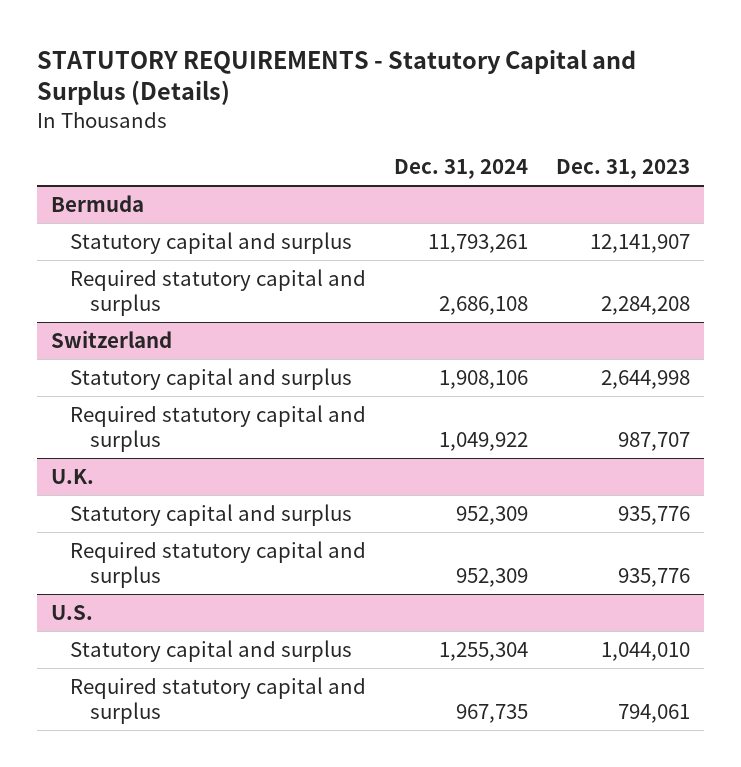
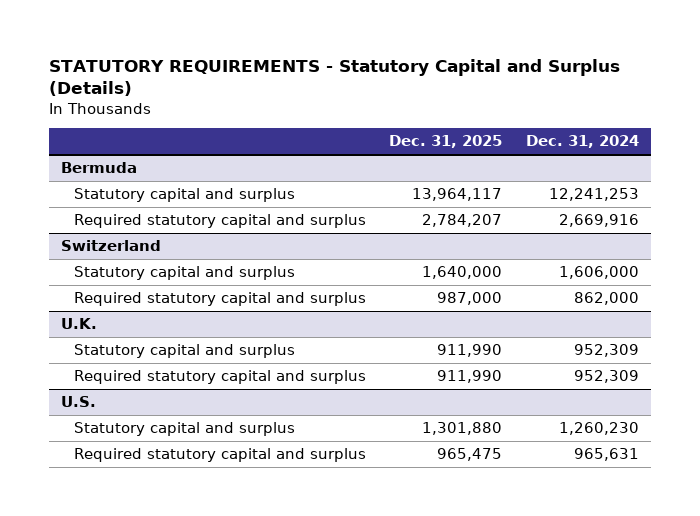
[556,159,691,180] Dec. 31, 2023 -> none
none -> [389,135,503,149] Dec. 31, 2025
[428,234,529,254] 11,793,261 -> [549,188,640,202] 12,241,253
[439,295,529,315] 2,686,108 -> [559,214,640,228] 2,669,916
[439,370,529,390] 1,908,106 -> [559,266,640,280] 1,606,000
[439,431,529,451] 1,049,922 -> [574,292,640,306] 862,000
[439,642,529,662] 1,255,304 -> [559,422,640,436] 1,260,230
[456,703,529,723] 967,735 -> [574,448,640,462] 965,631

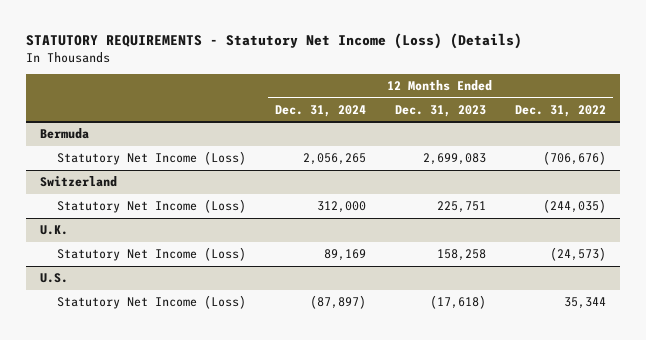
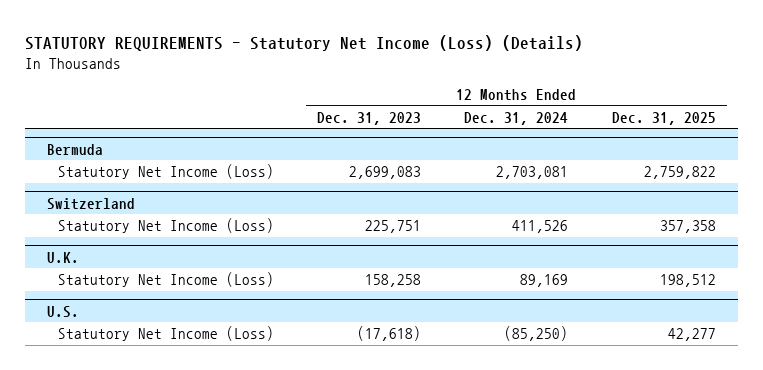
[514,104,606,117] Dec. 31, 2022 -> none
none -> [611,111,716,125] Dec. 31, 2025
[302,153,366,166] 2,056,265 -> [496,166,569,180] 2,703,081
[316,201,366,214] 312,000 -> [512,220,569,234] 411,526
[309,295,366,310] (87,897) -> [504,326,569,342] (85,250)

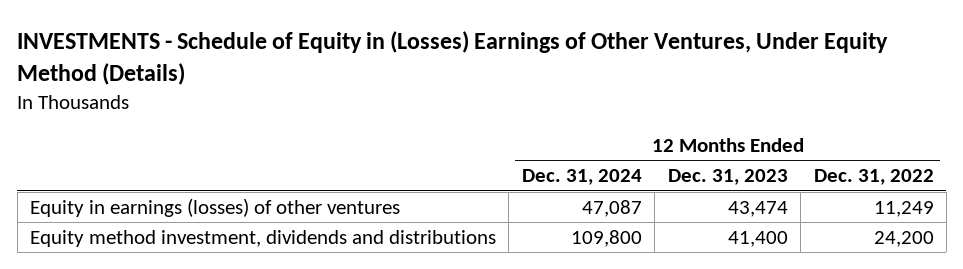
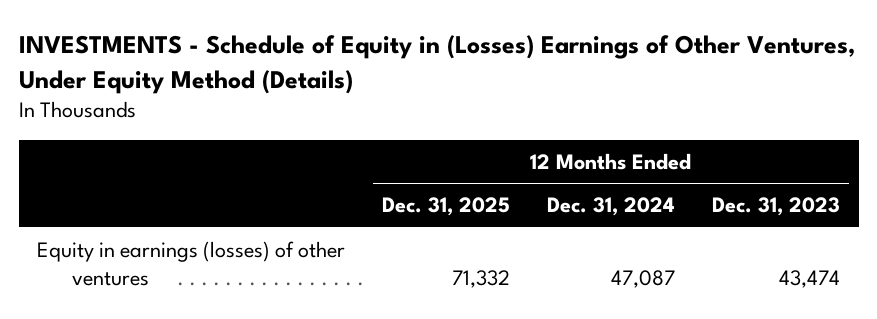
[813,169,934,186] Dec. 31, 2022 -> none
none -> [382,197,511,217] Dec. 31, 2025
[29,229,496,247] Equity method investment, dividends and distributions -> none

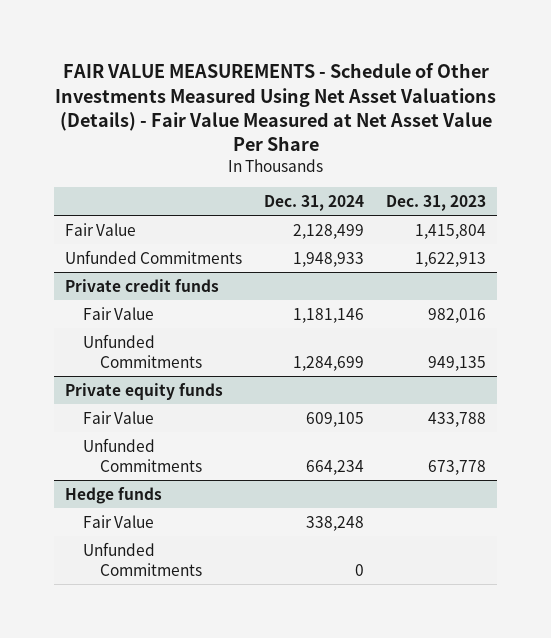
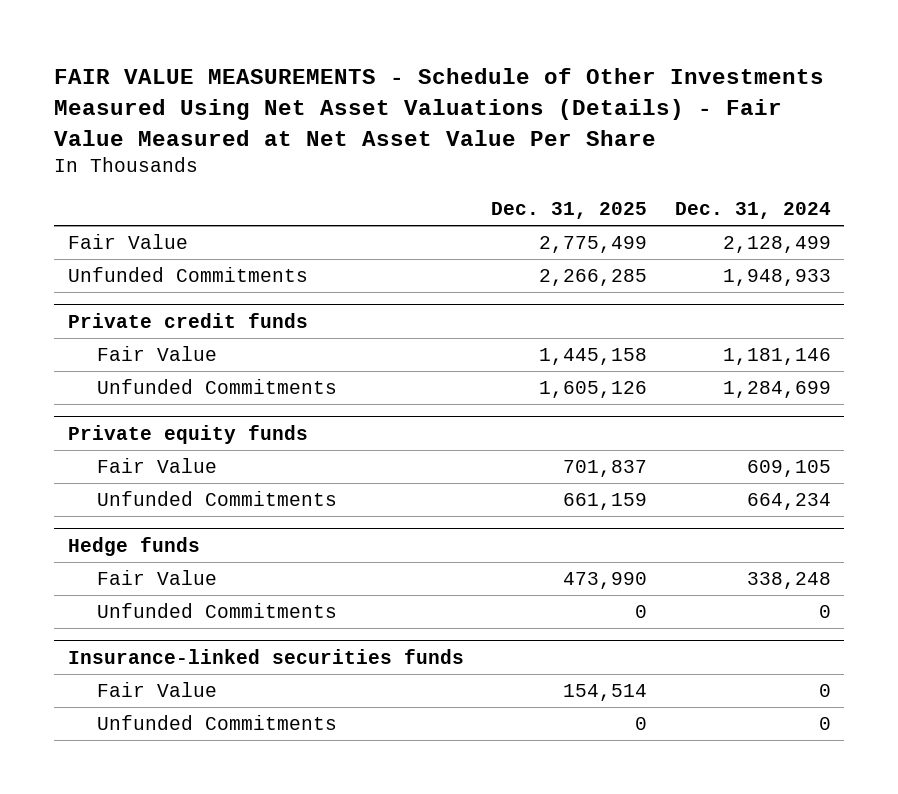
[385,195,486,212] Dec. 31, 2023 -> none
none -> [491,202,648,220] Dec. 31, 2025
none -> [67,648,464,664] Insurance-linked securities funds
none -> [96,682,217,698] Fair Value
none -> [96,715,337,731] Unfunded Commitments

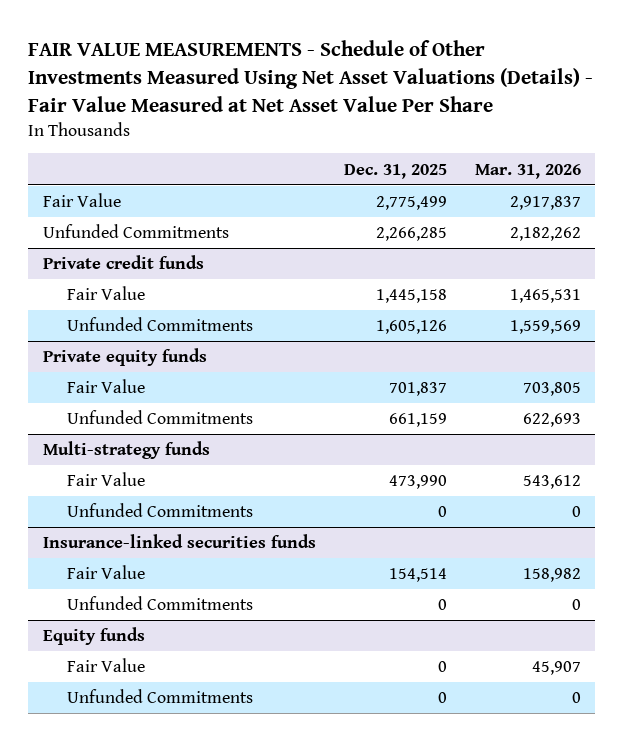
[674,202,831,220] Dec. 31, 2024 -> none
none -> [475,163,582,179] Mar. 31, 2026
[67,536,200,556] Hedge funds -> [42,441,210,460] Multi-strategy funds
none -> [42,627,145,646] Equity funds
none -> [66,658,145,673] Fair Value
none -> [66,689,253,704] Unfunded Commitments

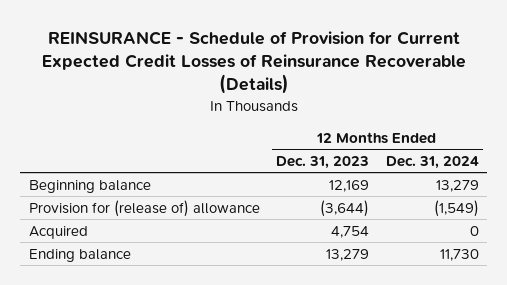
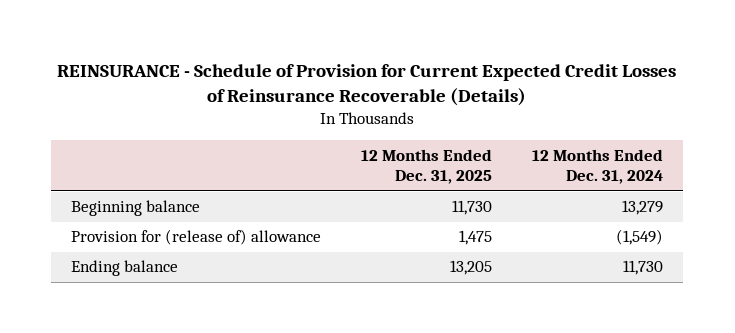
[276,155,370,169] Dec. 31, 2023 -> none
none -> [361,148,493,185] 12 Months Ended Dec. 31, 2025
[28,225,88,239] Acquired -> none

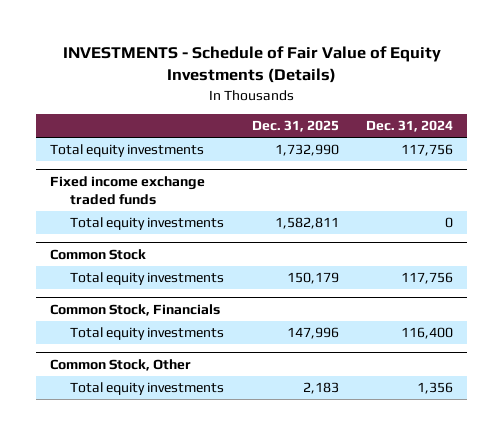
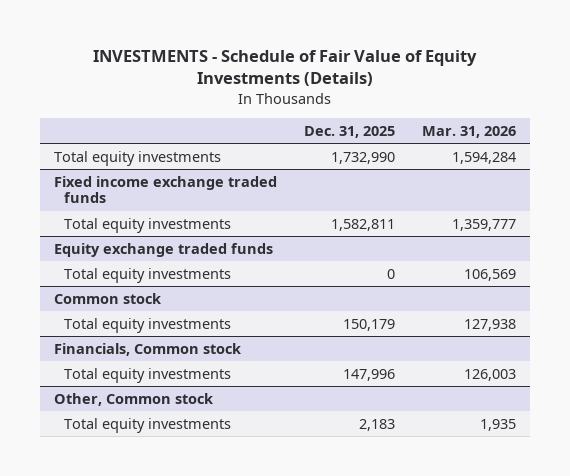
[366,120,454,133] Dec. 31, 2024 -> none
none -> [422,125,517,138] Mar. 31, 2026
none -> [53,242,273,257] Equity exchange traded funds
none -> [64,267,232,283] Total equity investments
[49,249,146,261] Common Stock -> [53,292,161,304] Common stock
[49,304,220,317] Common Stock, Financials -> [53,342,241,356] Financials, Common stock
[49,359,191,372] Common Stock, Other -> [53,392,213,406] Other, Common stock

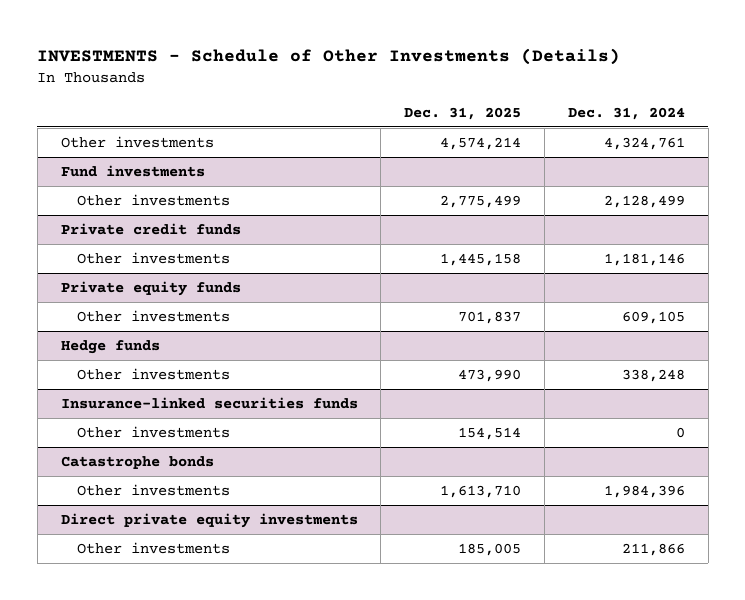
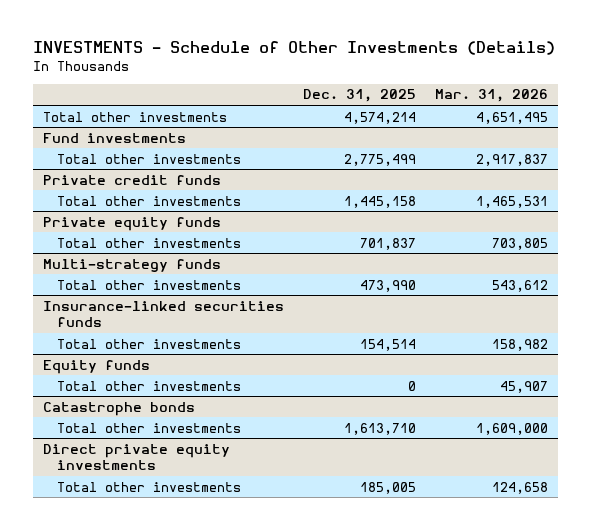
[567,106,685,120] Dec. 31, 2024 -> none
none -> [435,89,549,103] Mar. 31, 2026
[60,135,214,148] Other investments -> [42,111,227,122] Total other investments
[76,193,230,206] Other investments -> [56,153,241,164] Total other investments
[76,251,230,264] Other investments -> [56,195,241,206] Total other investments
[60,339,160,354] Hedge funds -> none
[76,309,230,322] Other investments -> [56,237,241,248] Total other investments
none -> [42,258,221,272] Multi-strategy funds
[76,367,230,380] Other investments -> [56,279,241,290] Total other investments
[76,425,230,438] Other investments -> [56,338,241,349] Total other investments
none -> [42,359,150,374] Equity funds
none -> [56,380,241,391] Total other investments
[76,483,230,496] Other investments -> [56,422,241,433] Total other investments
[76,541,230,554] Other investments -> [56,481,241,492] Total other investments

